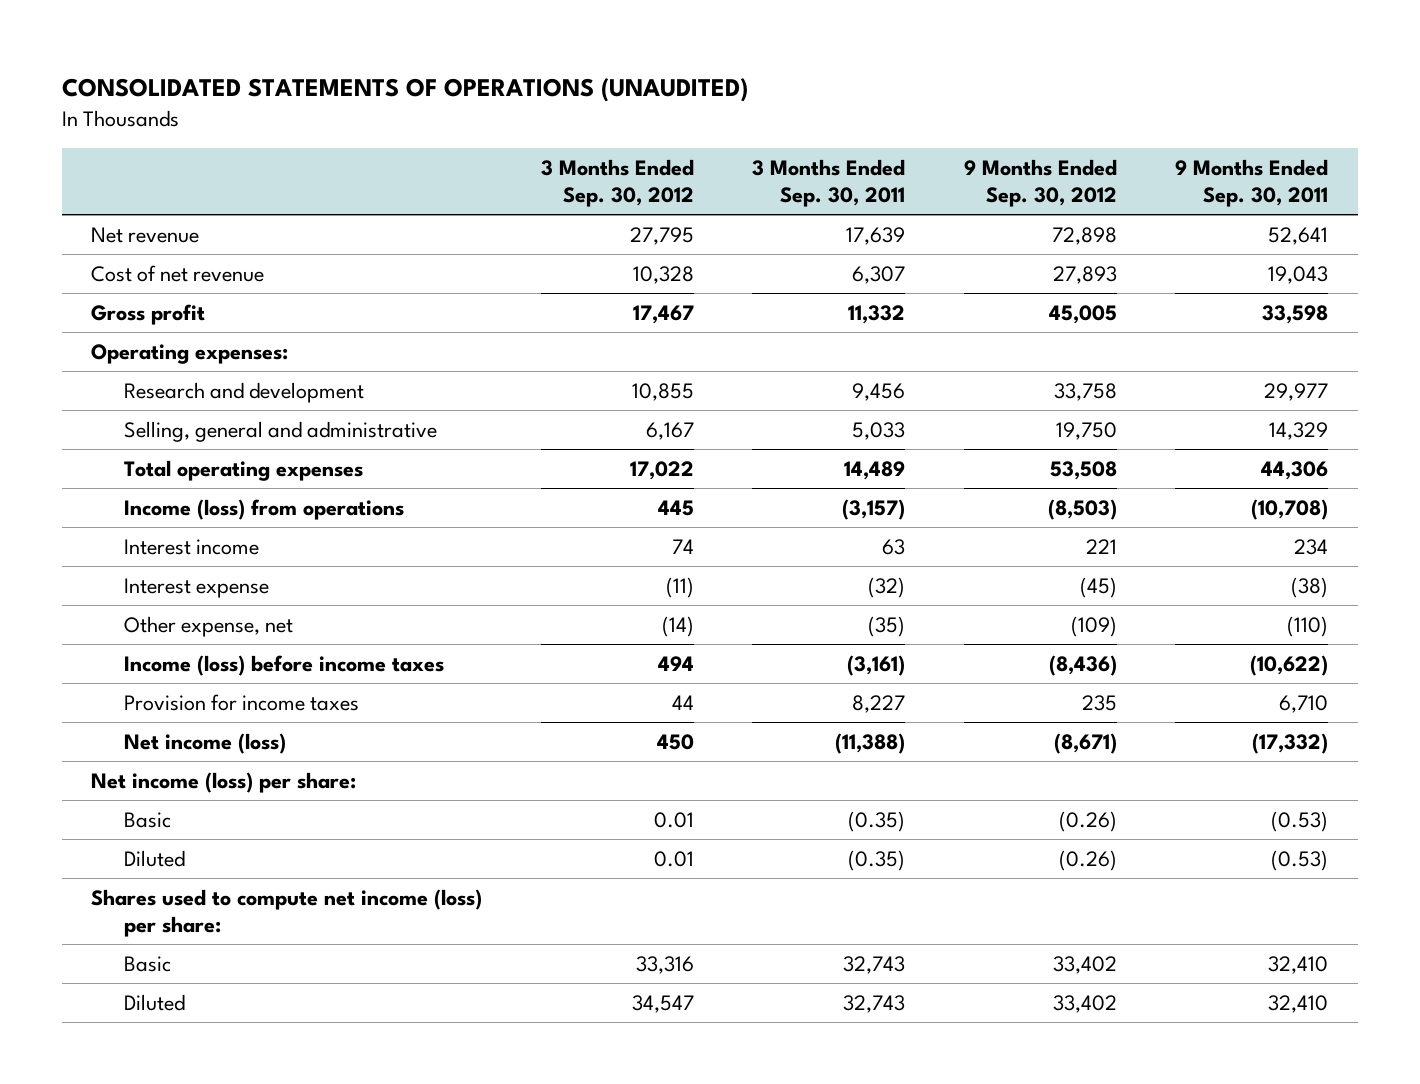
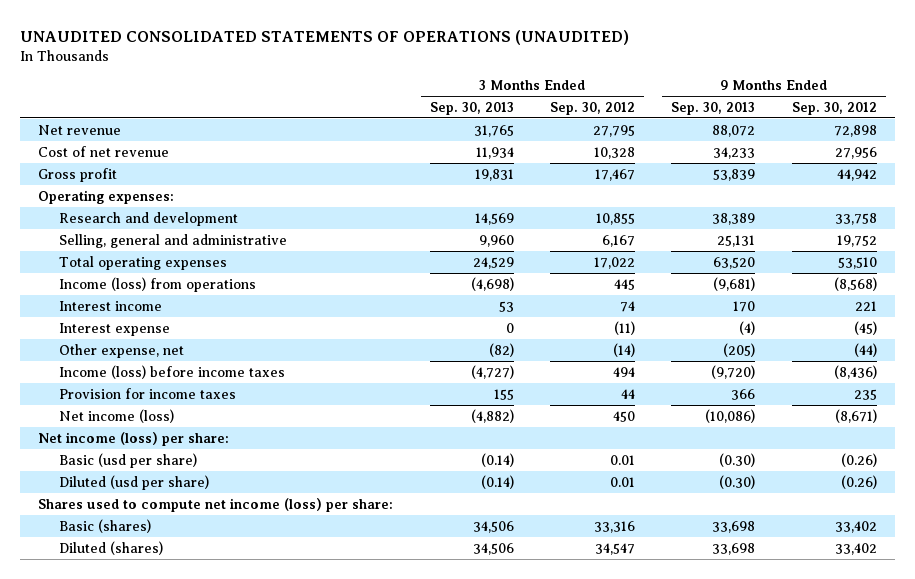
[61,78,748,103] CONSOLIDATED STATEMENTS OF OPERATIONS (UNAUDITED) -> [20,29,630,45] UNAUDITED CONSOLIDATED STATEMENTS OF OPERATIONS (UNAUDITED)
[752,158,906,208] 3 Months Ended Sep. 30, 2011 -> none
[1175,158,1329,208] 9 Months Ended Sep. 30, 2011 -> none
none -> [429,101,514,115] Sep. 30, 2013
none -> [671,101,756,115] Sep. 30, 2013
[1052,265,1117,284] 27,893 -> [834,146,877,159] 27,956
[1048,304,1117,324] 45,005 -> [836,168,877,181] 44,942
[1055,421,1117,440] 19,750 -> [836,234,877,247] 19,752
[1049,460,1117,480] 53,508 -> [837,256,877,269] 53,510
[1047,498,1117,520] (8,503) -> [833,276,877,291] (8,568)
[1070,615,1117,637] (109) -> [853,342,877,357] (44)
[124,811,172,828] Basic -> [58,452,197,468] Basic (usd per share)
[124,849,186,867] Diluted -> [58,474,209,490] Diluted (usd per share)
[124,955,172,972] Basic -> [58,518,151,533] Basic (shares)
[124,993,186,1011] Diluted -> [58,540,163,555] Diluted (shares)

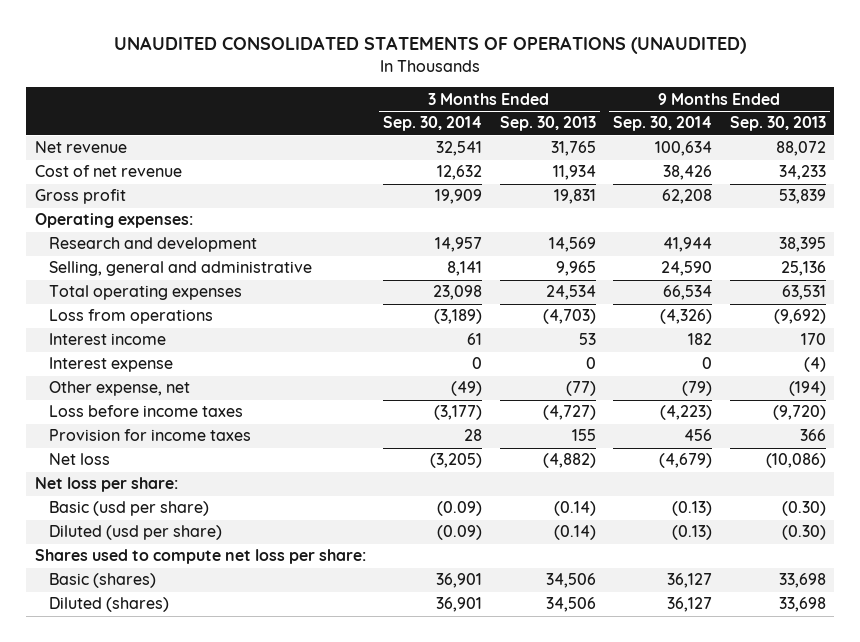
[549,101,635,115] Sep. 30, 2012 -> none
[791,101,877,115] Sep. 30, 2012 -> none
none -> [383,116,483,132] Sep. 30, 2014
none -> [613,116,713,132] Sep. 30, 2014
[712,212,756,225] 38,389 -> [778,237,826,253] 38,395
[478,234,514,247] 9,960 -> [555,261,596,277] 9,965
[717,234,756,247] 25,131 -> [780,261,826,277] 25,136
[472,256,514,269] 24,529 -> [545,285,596,301] 24,534
[713,256,756,269] 63,520 -> [781,285,826,301] 63,531
[58,276,256,292] Income (loss) from operations -> [48,309,213,325] Loss from operations
[470,276,514,291] (4,698) -> [542,309,596,325] (4,703)
[713,276,756,291] (9,681) -> [773,309,826,325] (9,692)
[488,342,514,357] (82) -> [565,381,596,397] (77)
[723,342,756,357] (205) -> [788,381,826,397] (194)
[58,364,285,379] Income (loss) before income taxes -> [48,405,243,418] Loss before income taxes
[58,408,174,423] Net income (loss) -> [48,453,110,466] Net loss
[38,431,230,446] Net income (loss) per share: -> [34,477,178,493] Net loss per share:
[38,497,394,512] Shares used to compute net income (loss) per share: -> [34,549,366,565] Shares used to compute net loss per share:

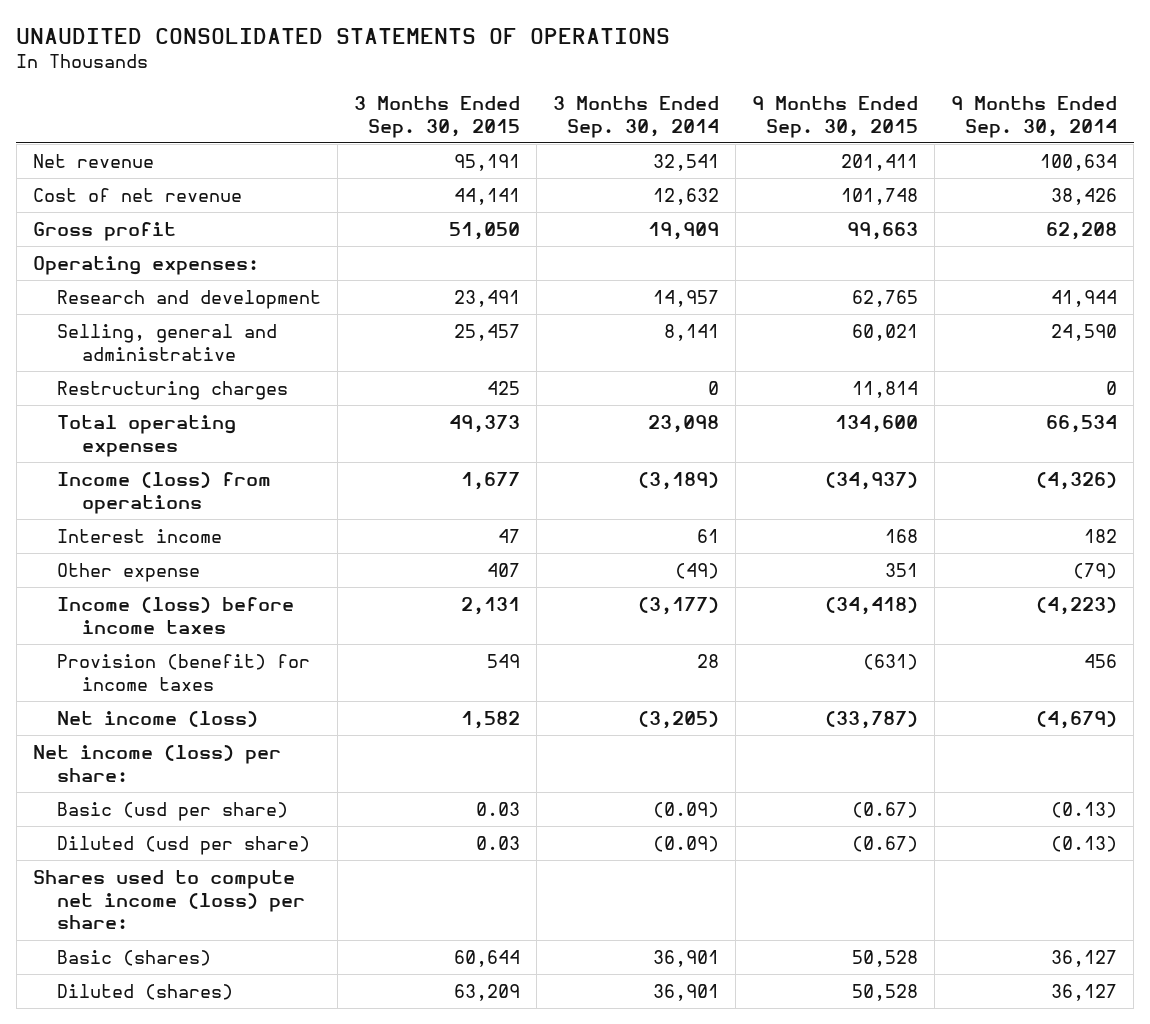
[114,36,747,55] UNAUDITED CONSOLIDATED STATEMENTS OF OPERATIONS (UNAUDITED) -> [16,28,671,45] UNAUDITED CONSOLIDATED STATEMENTS OF OPERATIONS
[499,116,596,132] Sep. 30, 2013 -> none
[729,116,826,132] Sep. 30, 2013 -> none
none -> [354,95,521,138] 3 Months Ended Sep. 30, 2015
none -> [752,95,919,138] 9 Months Ended Sep. 30, 2015
none -> [57,380,289,400] Restructuring charges
[48,309,213,325] Loss from operations -> [57,471,272,514] Income (loss) from operations
[48,357,173,373] Interest expense -> none
[48,381,190,397] Other expense, net -> [57,562,201,582] Other expense
[48,405,243,418] Loss before income taxes -> [57,596,295,634] Income (loss) before income taxes
[48,429,251,442] Provision for income taxes -> [57,653,311,691] Provision (benefit) for income taxes
[48,453,110,466] Net loss -> [57,710,259,727] Net income (loss)
[34,477,178,493] Net loss per share: -> [32,744,281,782] Net income (loss) per share:
[34,549,366,565] Shares used to compute net loss per share: -> [32,869,306,930] Shares used to compute net income (loss) per share:

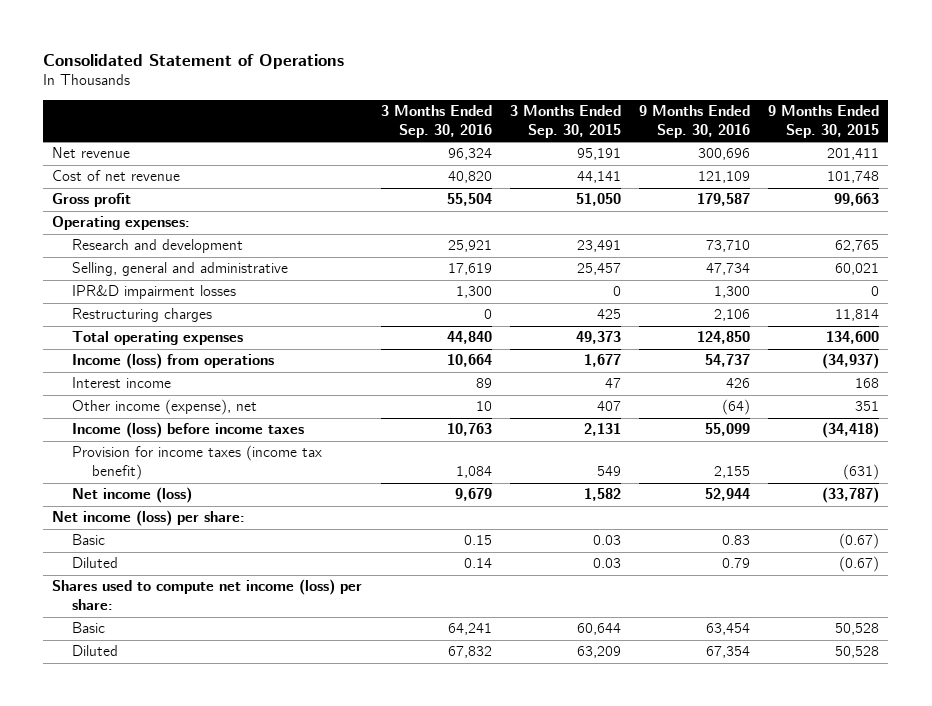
[16,28,671,45] UNAUDITED CONSOLIDATED STATEMENTS OF OPERATIONS -> [43,53,345,69] Consolidated Statement of Operations
[553,95,720,138] 3 Months Ended Sep. 30, 2014 -> none
[951,95,1118,138] 9 Months Ended Sep. 30, 2014 -> none
none -> [380,105,492,139] 3 Months Ended Sep. 30, 2016
none -> [639,105,751,139] 9 Months Ended Sep. 30, 2016
none -> [72,285,237,300] IPR&D impairment losses
[57,562,201,582] Other expense -> [72,399,258,416] Other income (expense), net
[57,653,311,691] Provision (benefit) for income taxes -> [72,445,323,481] Provision for income taxes (income tax benefit)
[57,801,289,821] Basic (usd per share) -> [72,534,106,546] Basic
[57,835,311,855] Diluted (usd per share) -> [72,557,119,569] Diluted
[57,949,212,966] Basic (shares) -> [72,622,106,634] Basic
[57,983,234,1000] Diluted (shares) -> [72,645,119,657] Diluted

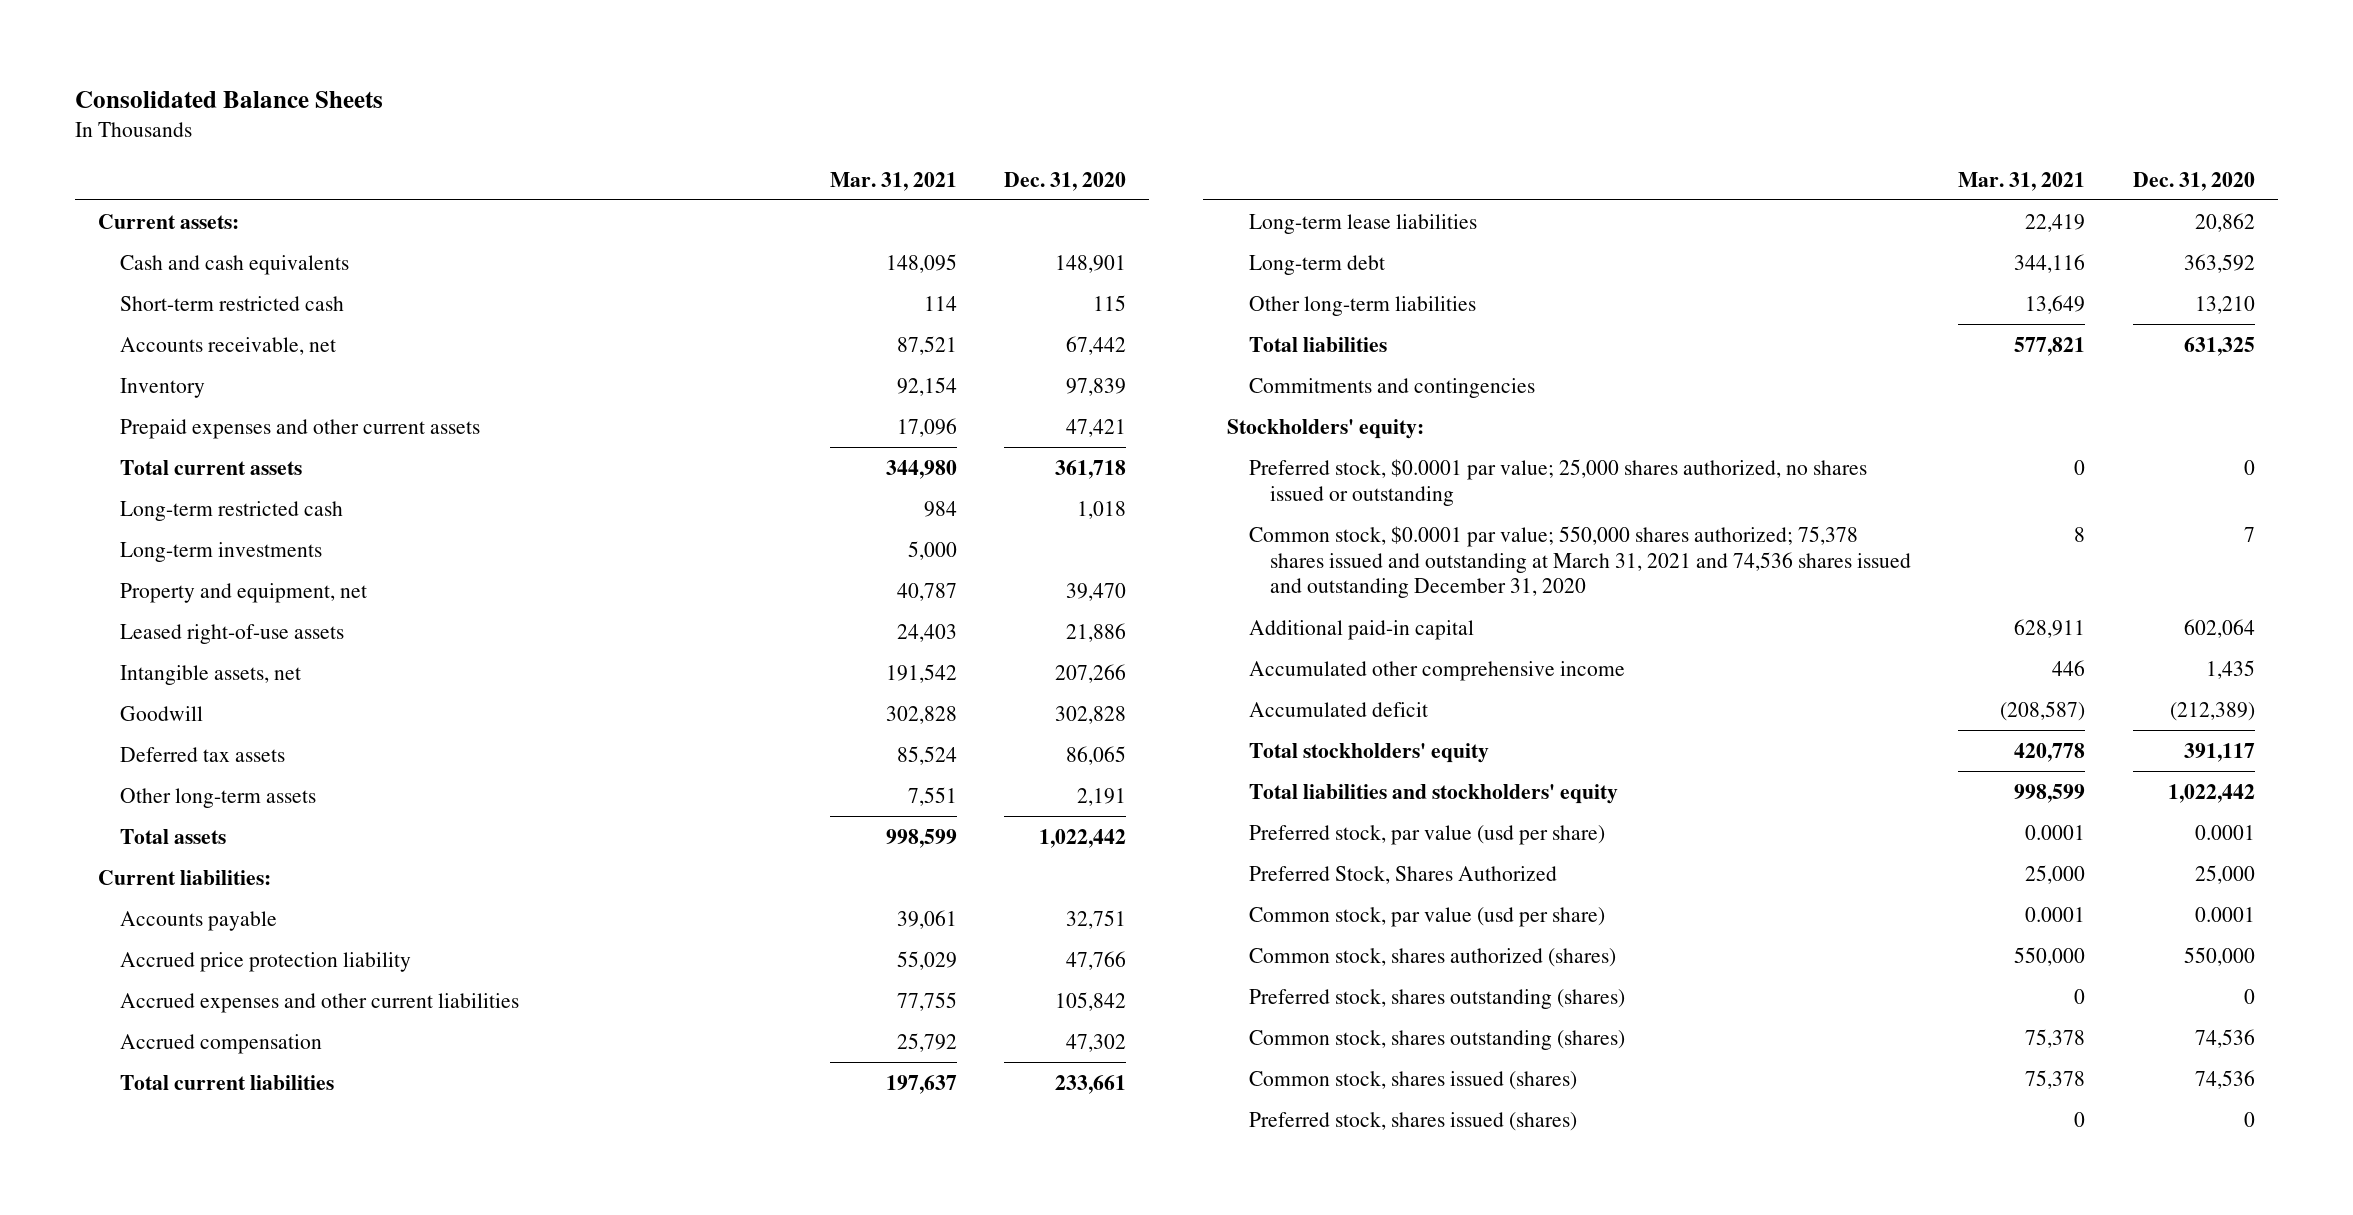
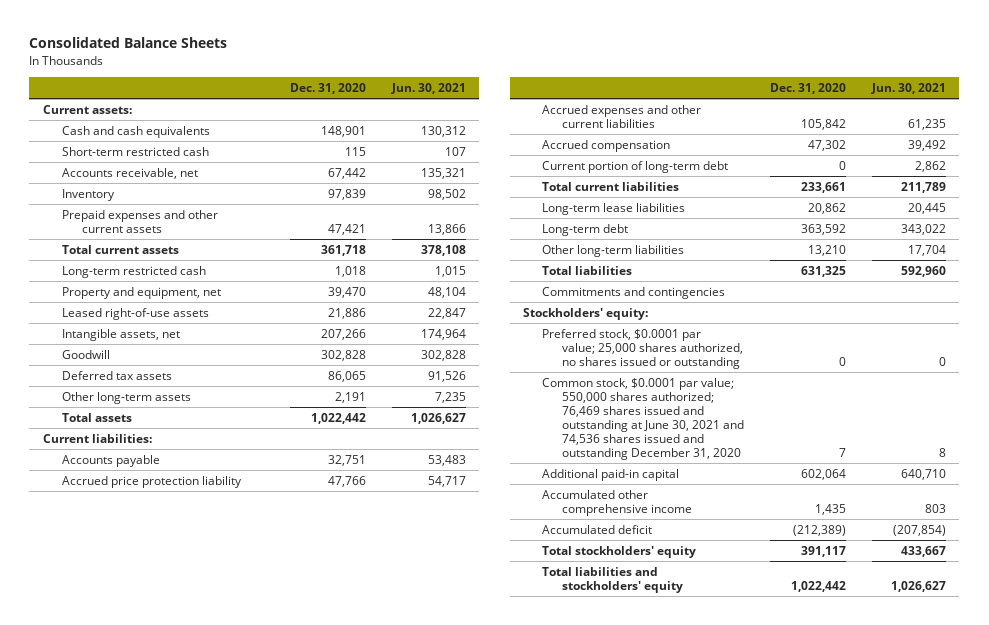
[829,171,957,191] Mar. 31, 2021 -> none
none -> [391,82,467,94] Jun. 30, 2021
[119,541,322,562] Long-term investments -> none
none -> [542,160,729,173] Current portion of long-term debt
[1248,525,1912,599] Common stock, $0.0001 par value; 550,000 shares authorized; 75,378 shares issued and outstanding at March 31, 2021 and 74,536 shares issued and outstanding December 31, 2020 -> [542,377,744,461] Common stock, $0.0001 par value; 550,000 shares authorized; 76,469 shares issued and outstanding at June 30, 2021 and 74,536 shares issued and outstanding December 31, 2020
[1248,824,1605,845] Preferred stock, par value (usd per share) -> none
[1248,865,1557,884] Preferred Stock, Shares Authorized -> none
[1248,906,1605,927] Common stock, par value (usd per share) -> none
[1248,947,1616,967] Common stock, shares authorized (shares) -> none
[1248,988,1625,1009] Preferred stock, shares outstanding (shares) -> none
[1248,1029,1625,1050] Common stock, shares outstanding (shares) -> none
[1248,1070,1577,1090] Common stock, shares issued (shares) -> none
[1248,1111,1577,1131] Preferred stock, shares issued (shares) -> none

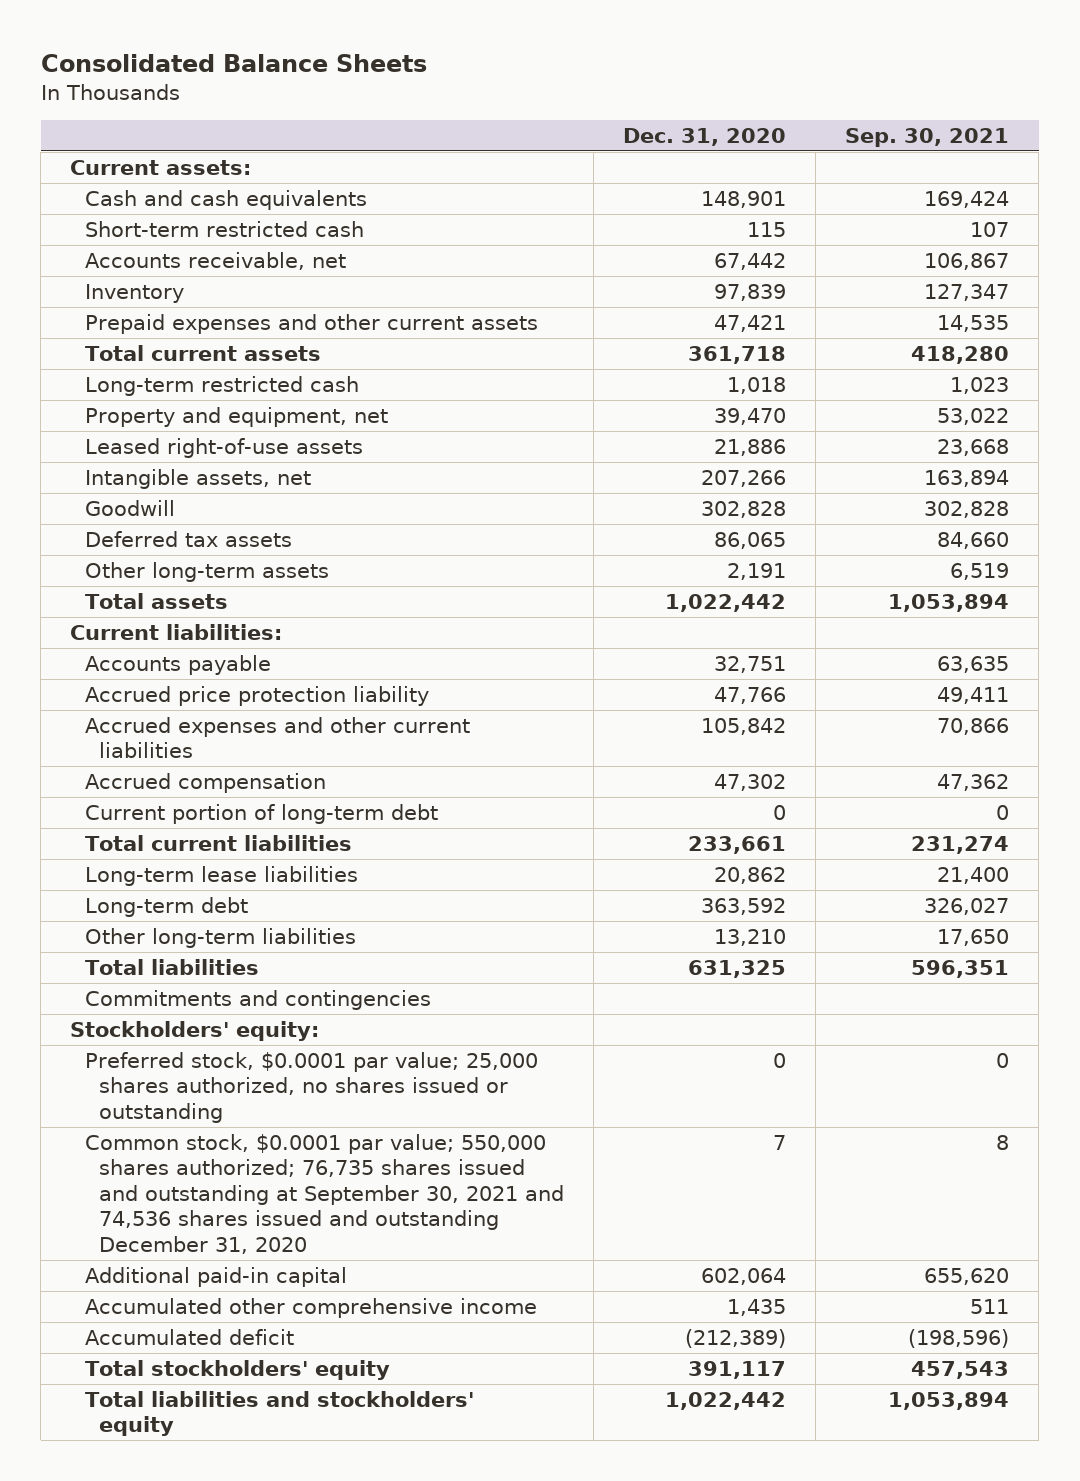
[391,82,467,94] Jun. 30, 2021 -> none
none -> [845,127,1010,147] Sep. 30, 2021
[542,377,744,461] Common stock, $0.0001 par value; 550,000 shares authorized; 76,469 shares issued and outstanding at June 30, 2021 and 74,536 shares issued and outstanding December 31, 2020 -> [84,1133,565,1255] Common stock, $0.0001 par value; 550,000 shares authorized; 76,735 shares issued and outstanding at September 30, 2021 and 74,536 shares issued and outstanding December 31, 2020

